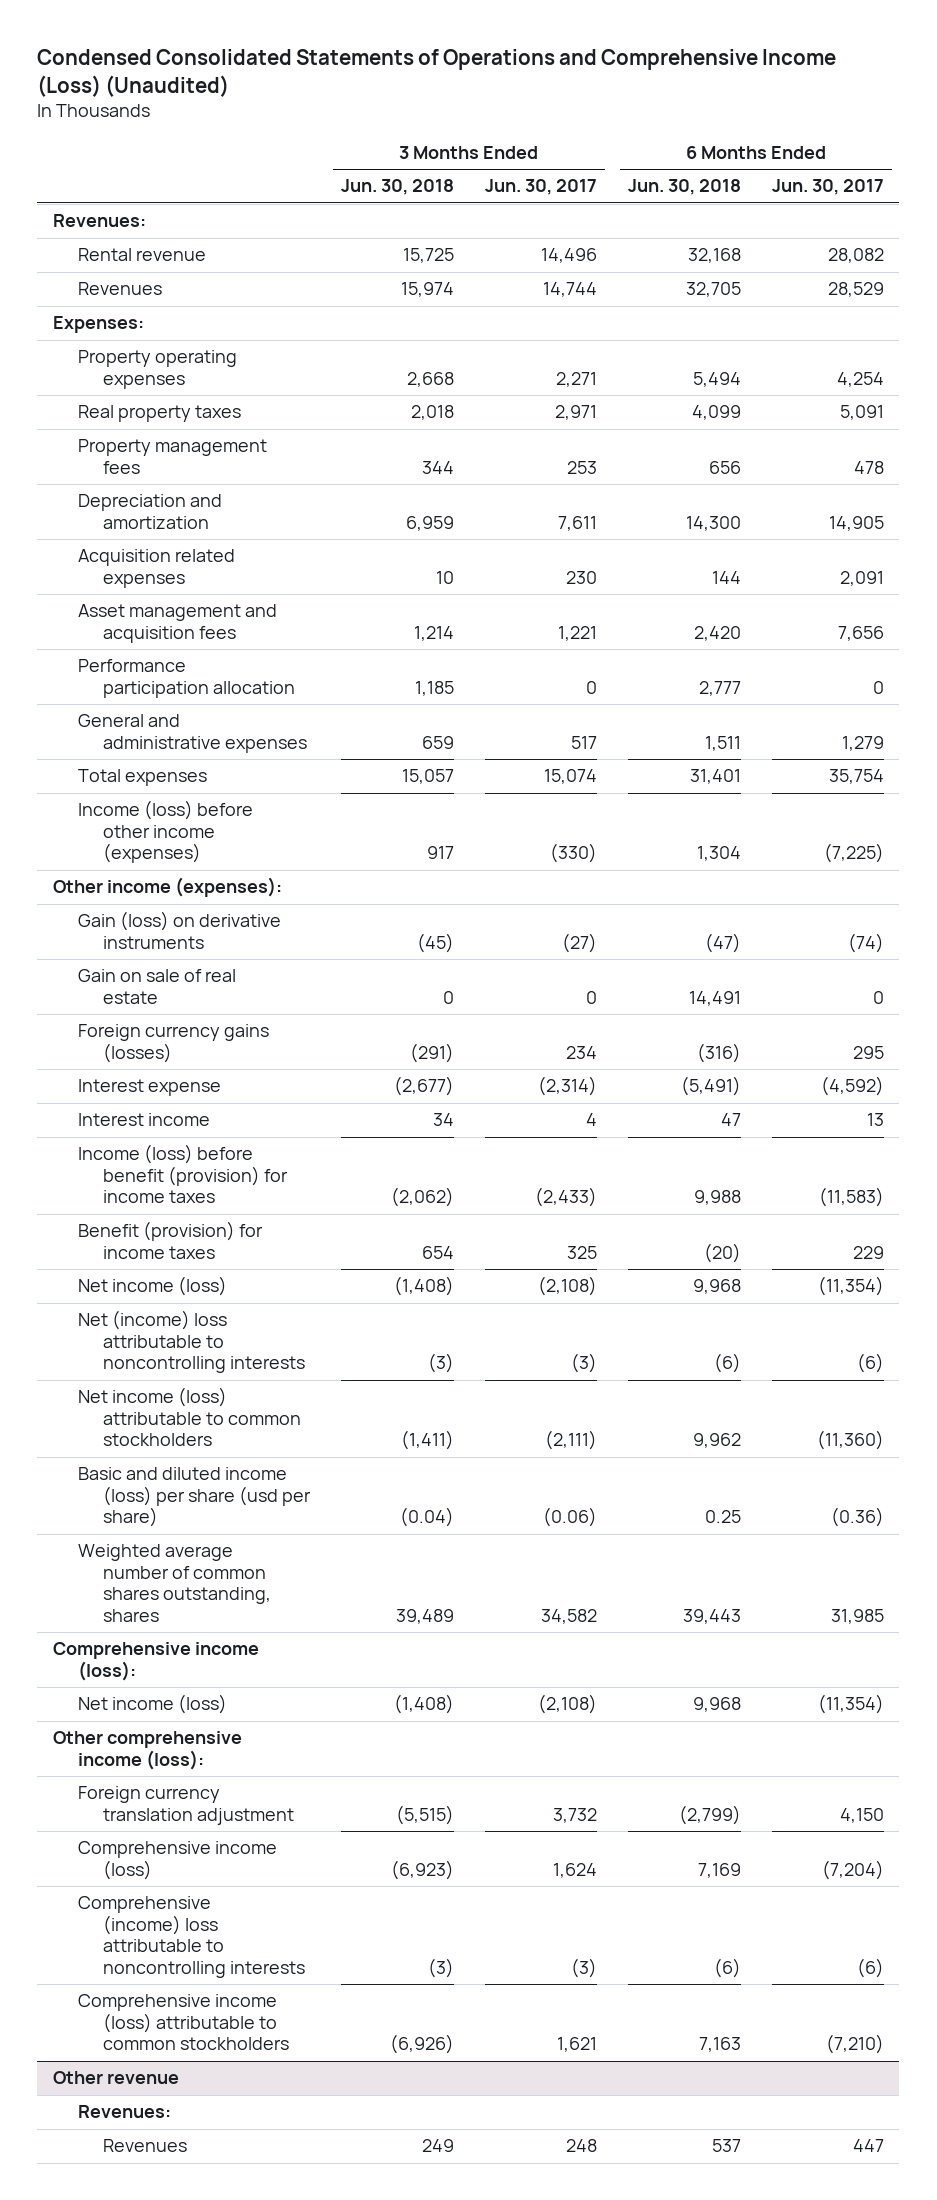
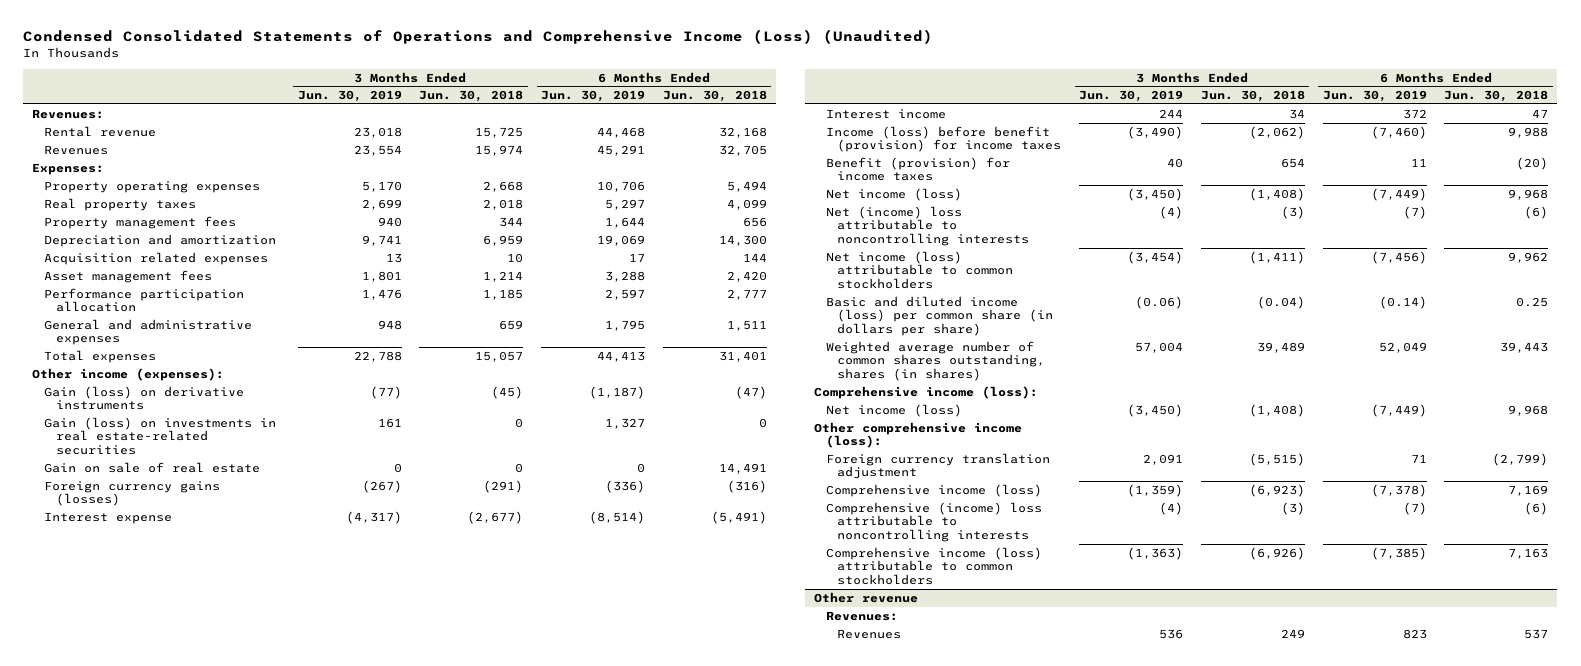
[485,179,598,196] Jun. 30, 2017 -> none
[771,179,884,196] Jun. 30, 2017 -> none
none -> [297,90,402,103] Jun. 30, 2019
none -> [541,90,646,103] Jun. 30, 2019
[78,604,278,643] Asset management and acquisition fees -> [43,269,212,283] Asset management fees
[78,800,254,864] Income (loss) before other income (expenses) -> none
none -> [43,416,276,455] Gain (loss) on investments in real estate-related securities
[78,1467,312,1528] Basic and diluted income (loss) per share (usd per share) -> [825,295,1054,336] Basic and diluted income (loss) per common share (in dollars per share)
[78,1544,272,1622] Weighted average number of common shares outstanding, shares -> [825,340,1046,381] Weighted average number of common shares outstanding, shares (in shares)

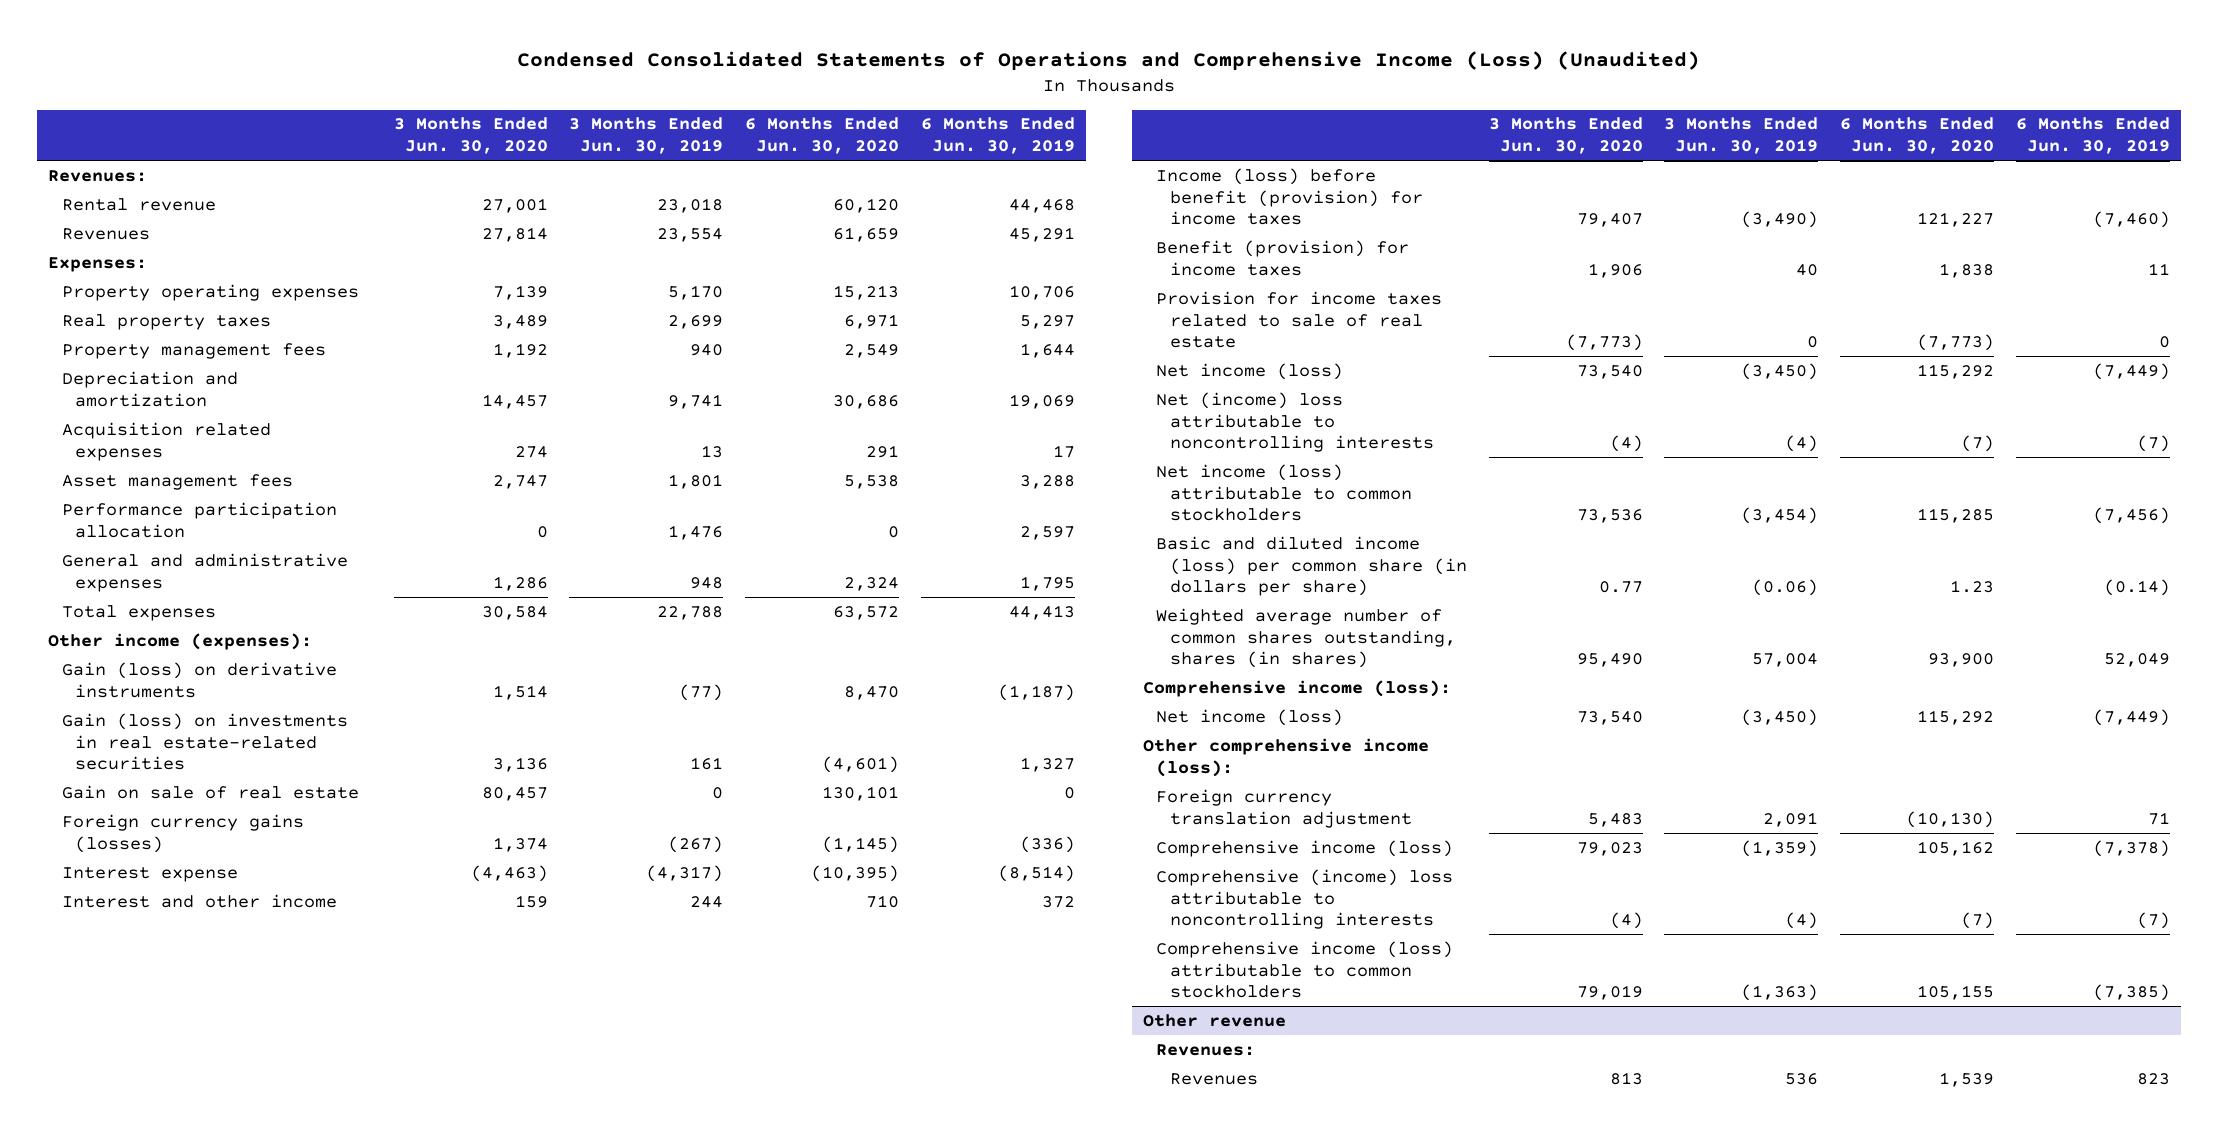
[419,90,524,103] Jun. 30, 2018 -> none
[662,90,767,103] Jun. 30, 2018 -> none
none -> [393,117,548,155] 3 Months Ended Jun. 30, 2020
none -> [745,117,900,155] 6 Months Ended Jun. 30, 2020
[825,108,946,119] Interest income -> [61,893,337,908] Interest and other income
none -> [1156,290,1443,349] Provision for income taxes related to sale of real estate

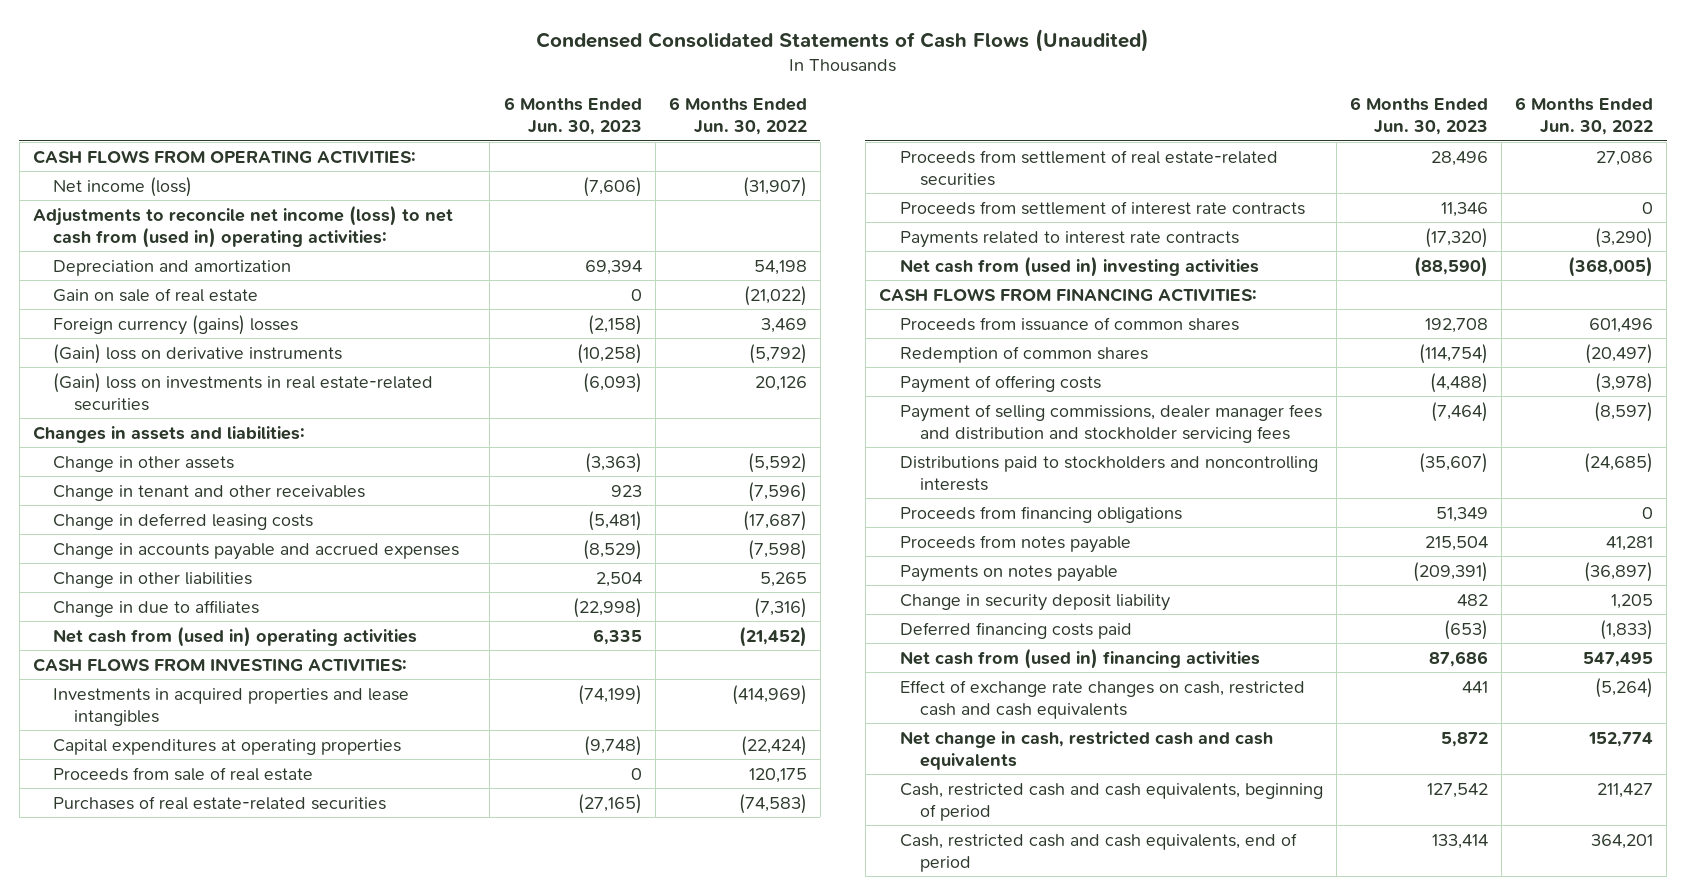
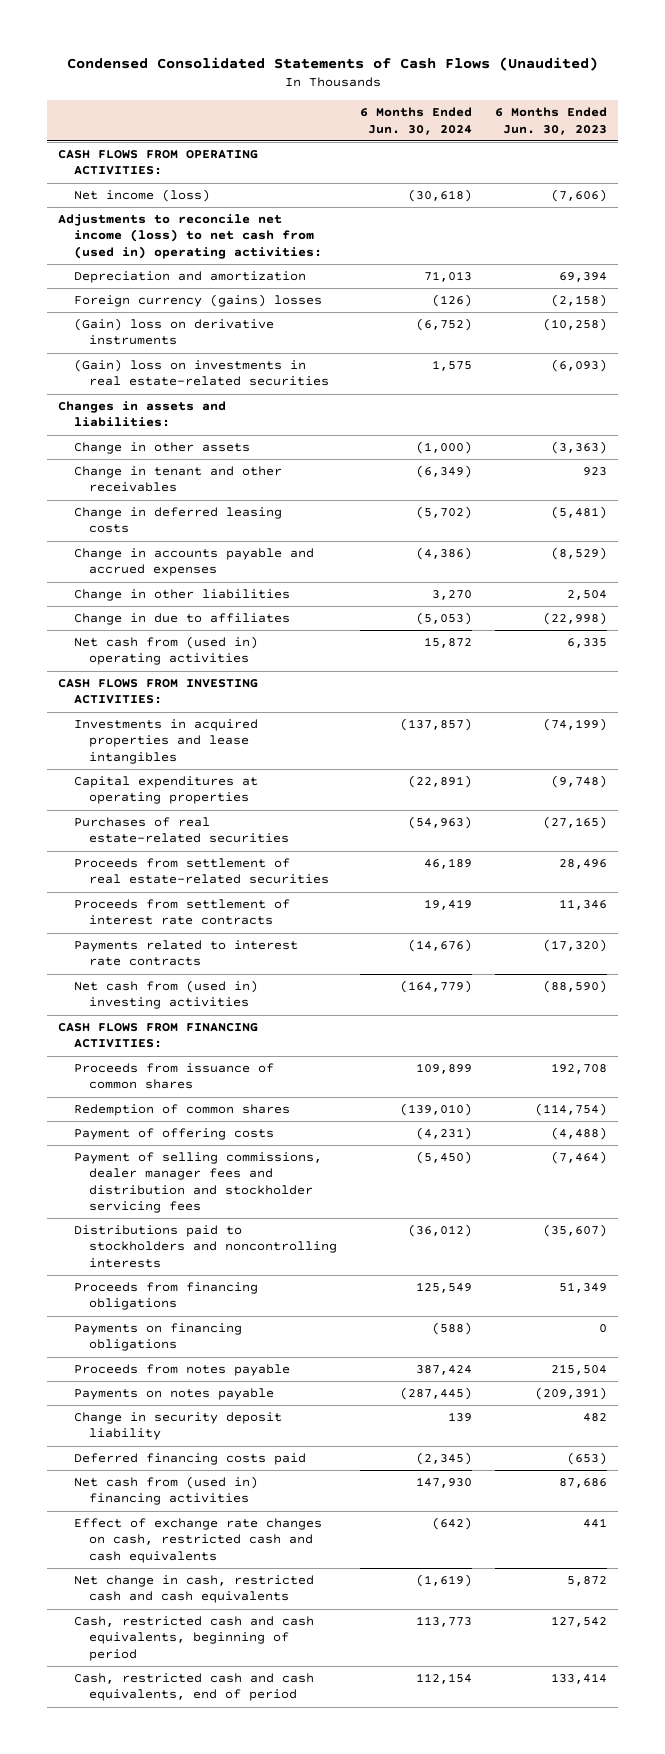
[668,97,807,136] 6 Months Ended Jun. 30, 2022 -> none
none -> [359,107,472,135] 6 Months Ended Jun. 30, 2024
[53,287,259,302] Gain on sale of real estate -> none
[53,766,314,781] Proceeds from sale of real estate -> none
none -> [73,1323,242,1352] Payments on financing obligations

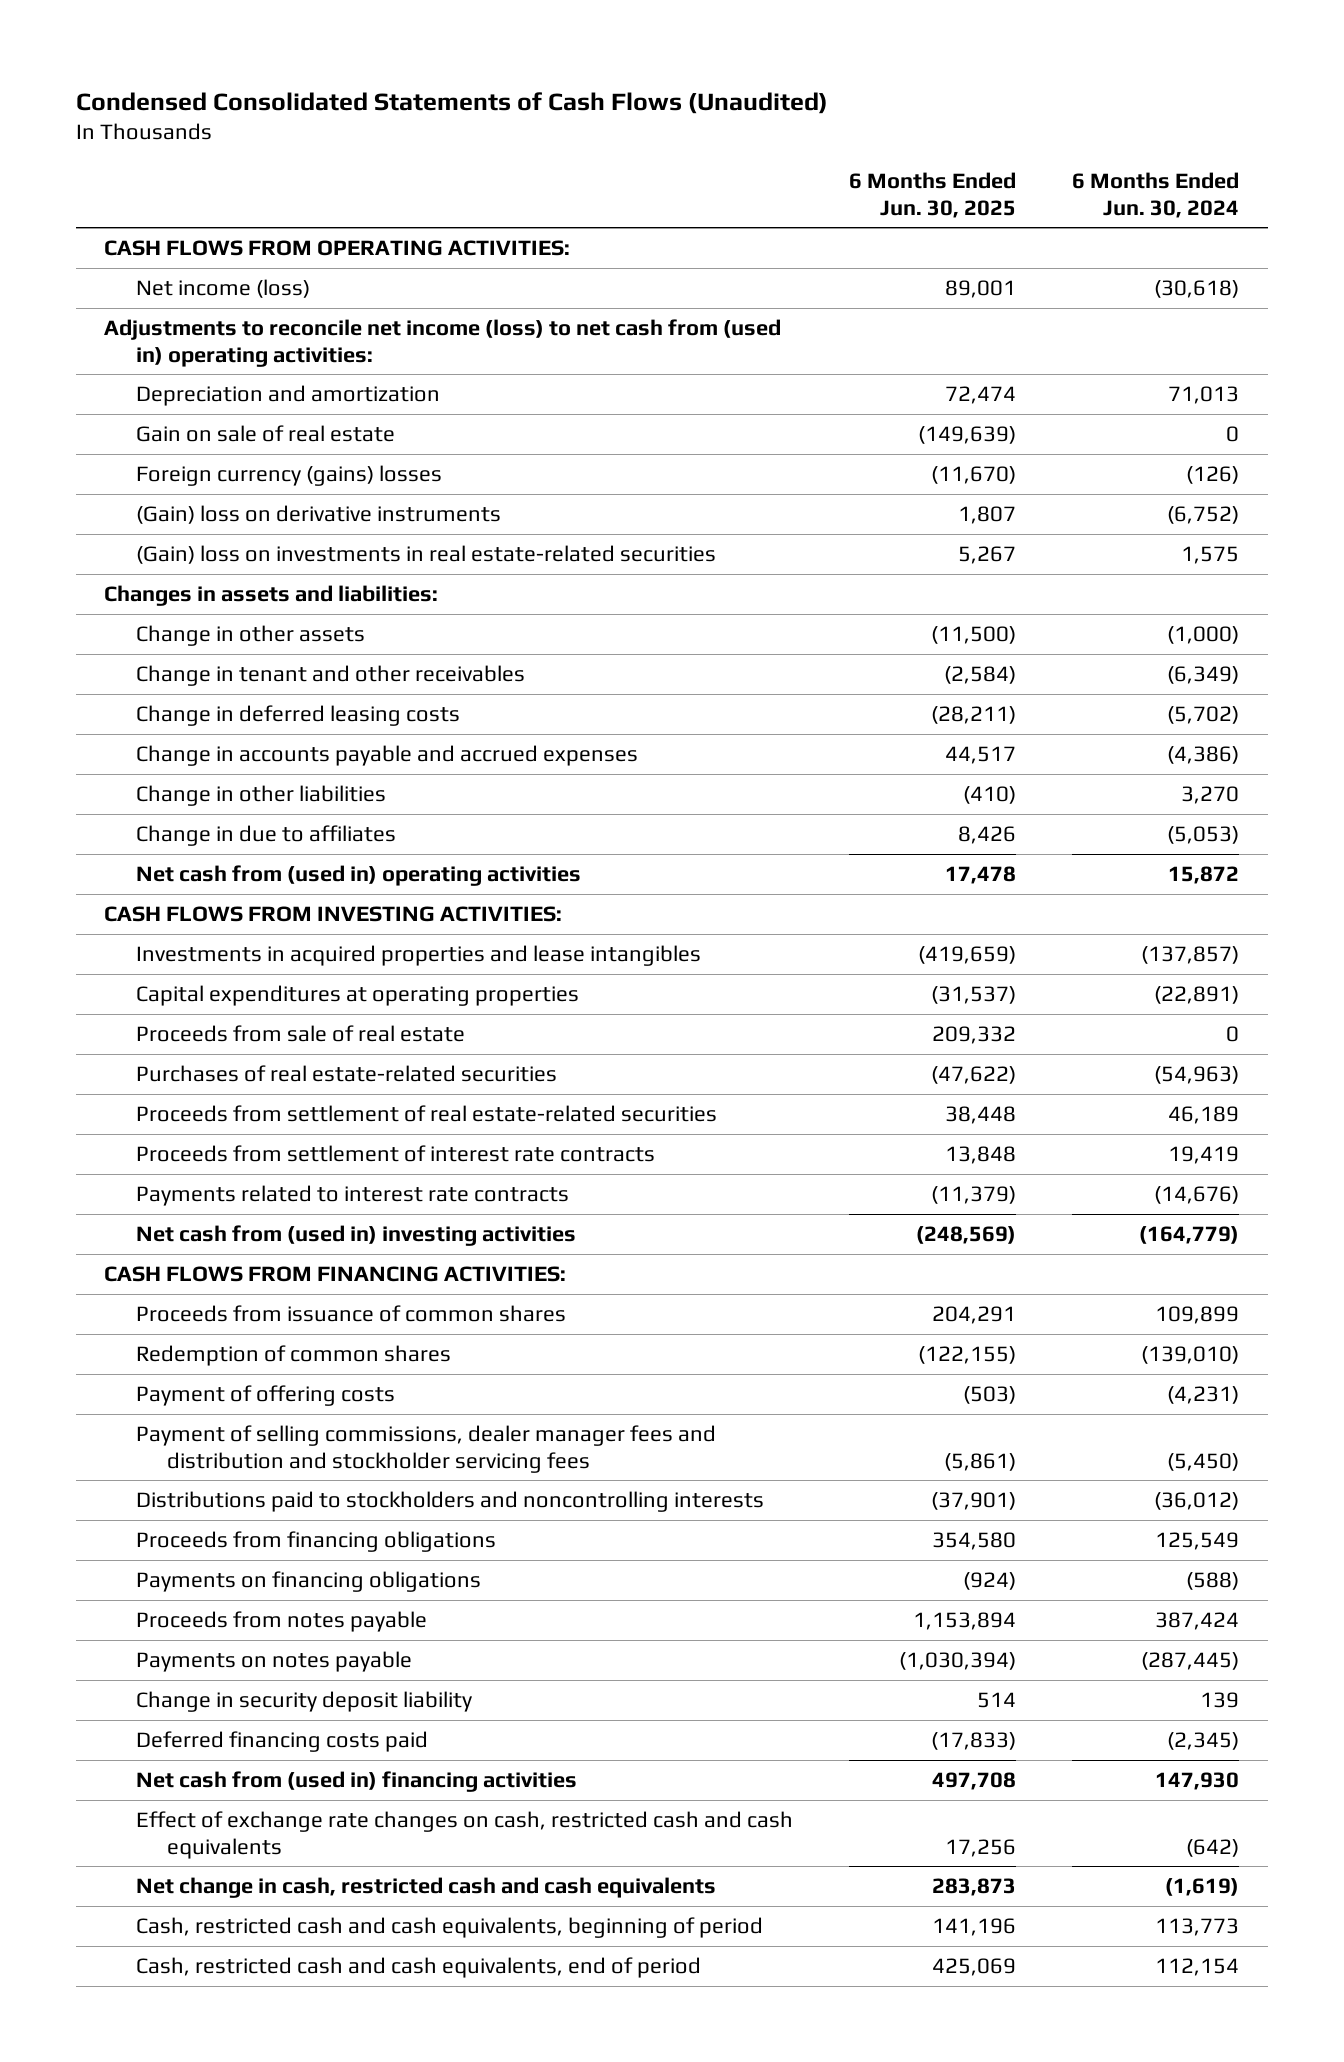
[494,107,607,135] 6 Months Ended Jun. 30, 2023 -> none
none -> [849,172,1017,218] 6 Months Ended Jun. 30, 2025
none -> [135,425,395,443] Gain on sale of real estate
none -> [135,1025,465,1043] Proceeds from sale of real estate

